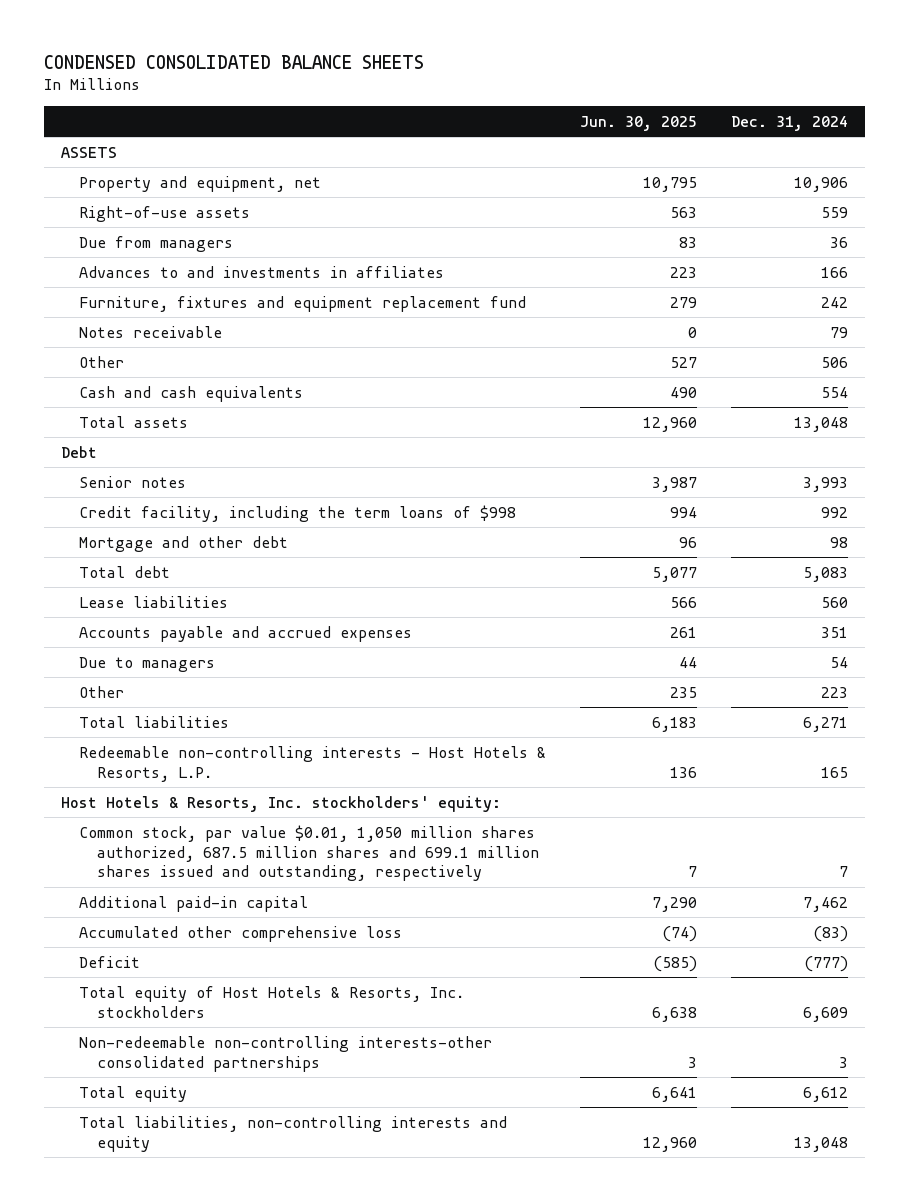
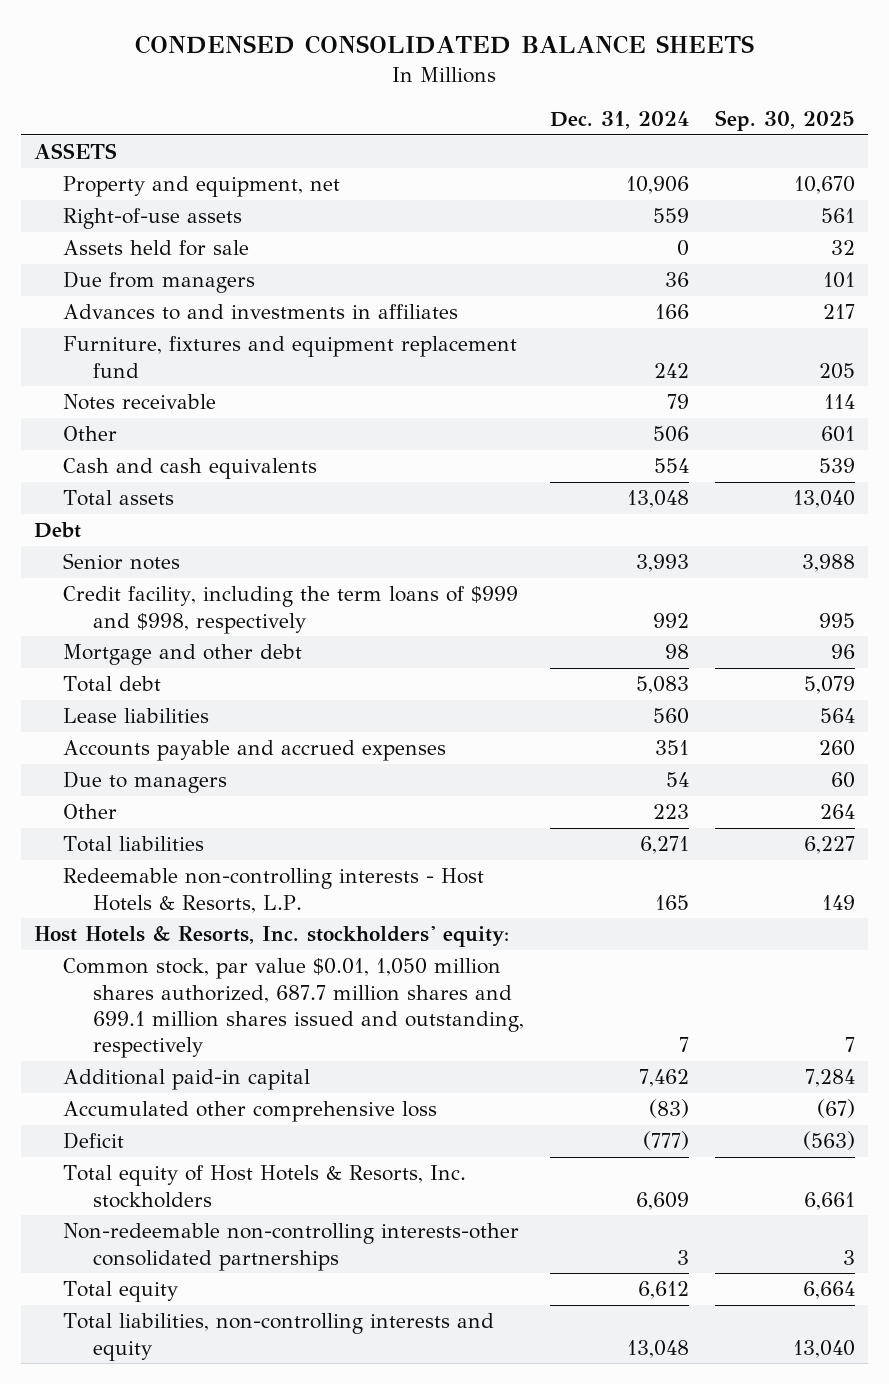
[579,115,697,131] Jun. 30, 2025 -> none
none -> [714,110,855,132] Sep. 30, 2025
none -> [63,240,250,257] Assets held for sale
[78,504,516,522] Credit facility, including the term loans of $998 -> [63,586,519,634] Credit facility, including the term loans of $999 and $998, respectively
[78,824,540,882] Common stock, par value $0.01, 1,050 million shares authorized, 687.5 million shares and 699.1 million shares issued and outstanding, respectively -> [63,958,524,1059] Common stock, par value $0.01, 1,050 million shares authorized, 687.7 million shares and 699.1 million shares issued and outstanding, respectively

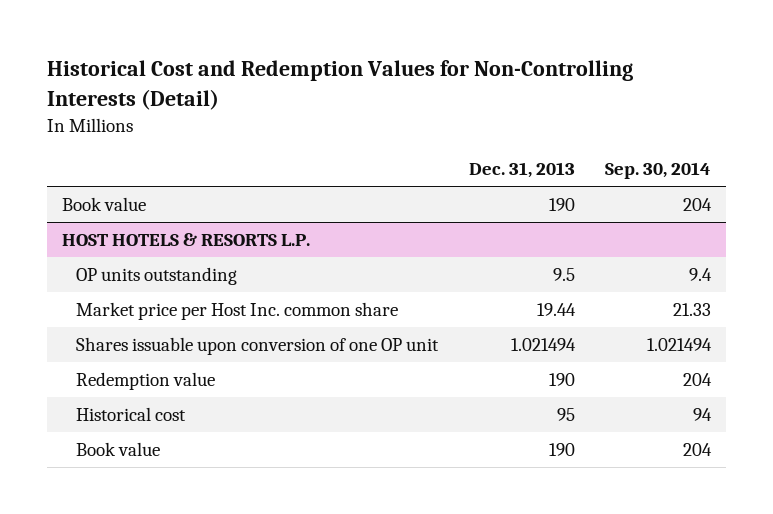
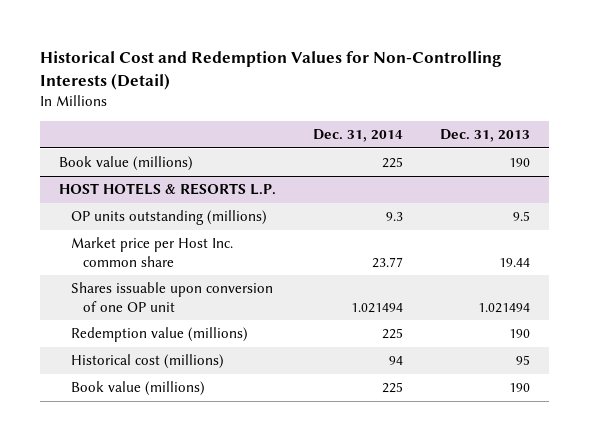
[604,162,711,180] Sep. 30, 2014 -> none
none -> [313,128,404,142] Dec. 31, 2014
[61,197,146,212] Book value -> [58,156,193,172] Book value (millions)
[76,267,238,286] OP units outstanding -> [70,210,267,226] OP units outstanding (millions)
[76,372,216,391] Redemption value -> [70,327,248,343] Redemption value (millions)
[76,407,187,422] Historical cost -> [70,354,224,370] Historical cost (millions)
[76,442,161,457] Book value -> [70,381,205,397] Book value (millions)

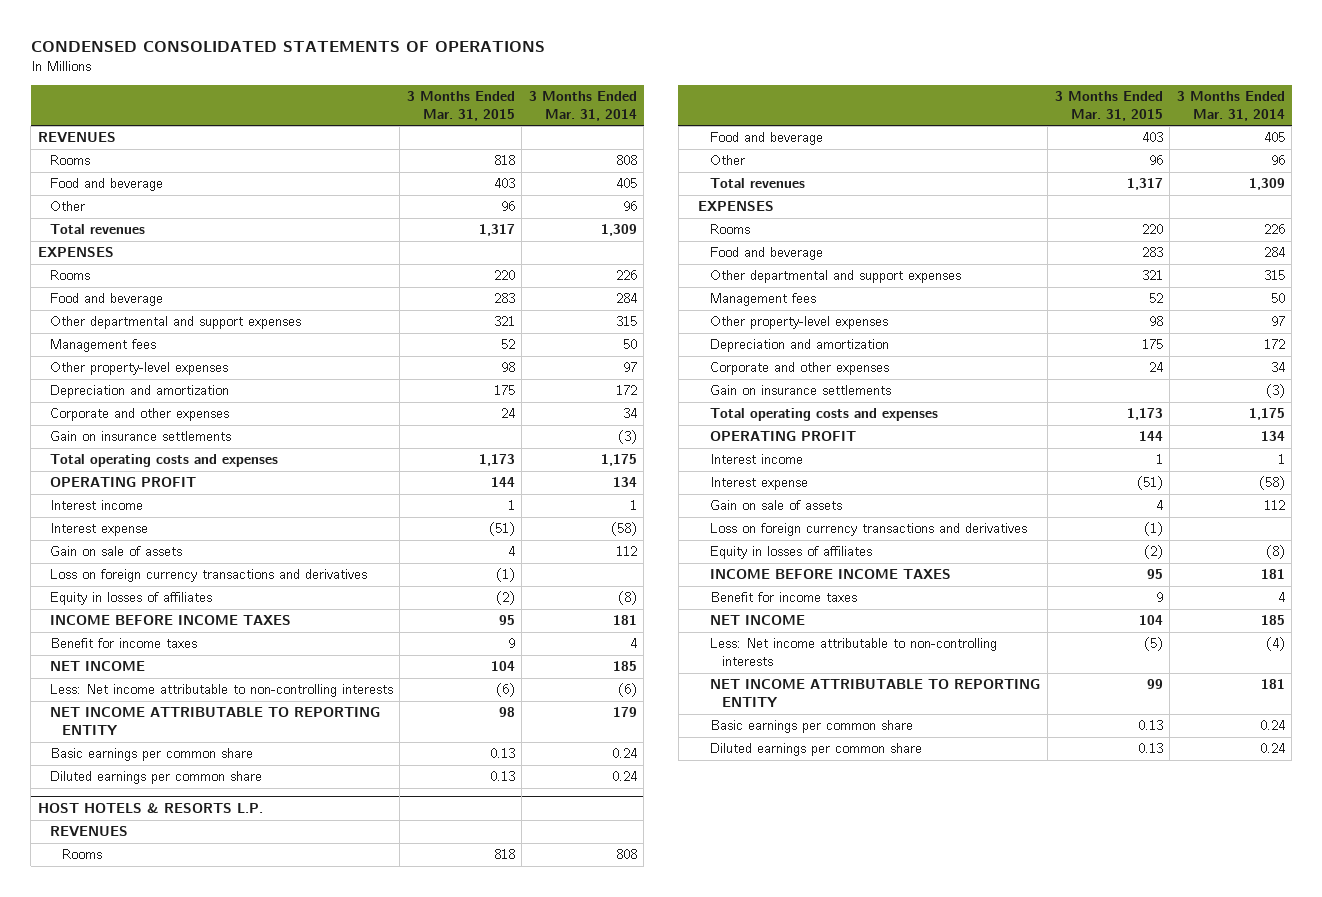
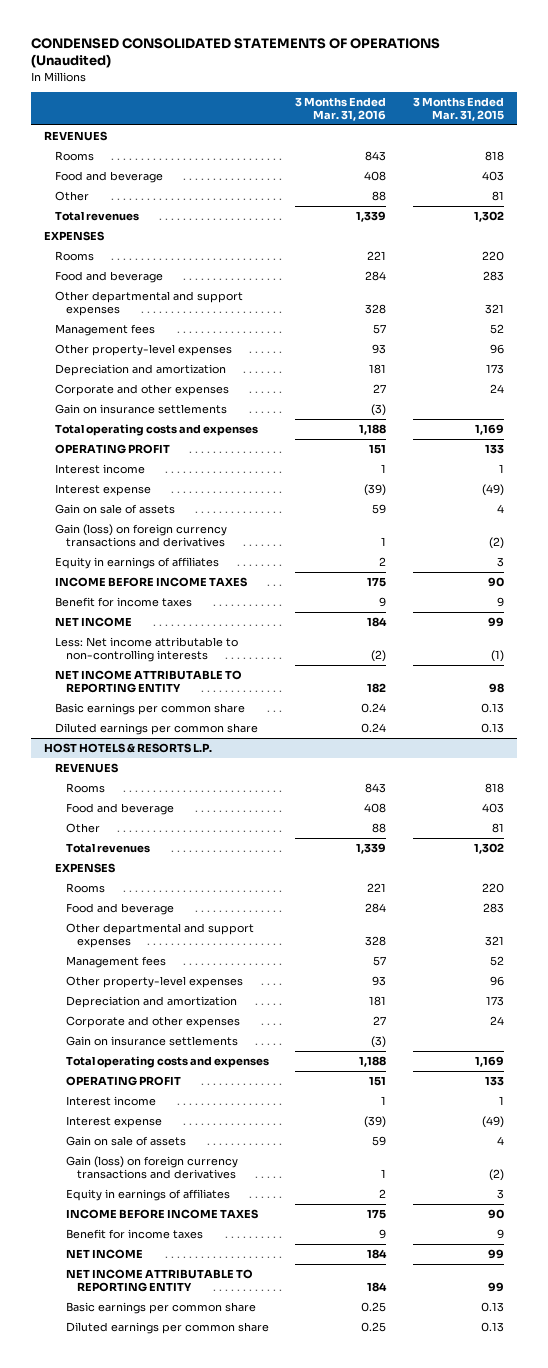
[30,41,545,53] CONDENSED CONSOLIDATED STATEMENTS OF OPERATIONS -> [30,38,440,69] CONDENSED CONSOLIDATED STATEMENTS OF OPERATIONS (Unaudited)
[528,90,637,121] 3 Months Ended Mar. 31, 2014 -> none
none -> [295,96,387,121] 3 Months Ended Mar. 31, 2016
[500,201,515,212] 96 -> [491,191,504,202] 81
[478,224,515,237] 1,317 -> [473,211,504,223] 1,302
[500,362,515,373] 98 -> [489,344,504,355] 96
[493,385,515,396] 175 -> [485,364,504,375] 173
[478,454,515,467] 1,173 -> [474,424,504,436] 1,169
[490,477,515,488] 144 -> [484,444,504,455] 133
[488,522,515,537] (51) -> [481,484,504,497] (49)
[49,569,367,583] Loss on foreign currency transactions and derivatives -> [54,524,227,548] Gain (loss) on foreign currency transactions and derivatives
[495,568,515,583] (1) -> [488,537,504,550] (2)
[49,592,212,606] Equity in losses of affiliates -> [54,557,219,570] Equity in earnings of affiliates
[495,591,515,606] (2) -> [496,557,504,568] 3
[498,615,515,626] 95 -> [487,577,504,588] 90
[490,661,515,672] 104 -> [487,617,504,628] 99
[495,683,515,698] (6) -> [490,650,504,663] (1)
[1148,155,1163,166] 96 -> [491,823,504,834] 81
[1126,178,1163,191] 1,317 -> [473,843,504,855] 1,302
[1148,316,1163,327] 98 -> [489,976,504,987] 96
[1141,339,1163,350] 175 -> [485,996,504,1007] 173
[1126,408,1163,421] 1,173 -> [474,1056,504,1068] 1,169
[1138,431,1163,442] 144 -> [484,1076,504,1087] 133
[1136,476,1163,491] (51) -> [481,1116,504,1129] (49)
[709,523,1027,537] Loss on foreign currency transactions and derivatives -> [65,1156,238,1180] Gain (loss) on foreign currency transactions and derivatives
[1143,522,1163,537] (1) -> [488,1169,504,1182] (2)
[709,546,872,560] Equity in losses of affiliates -> [65,1189,230,1202] Equity in earnings of affiliates
[1143,545,1163,560] (2) -> [496,1189,504,1200] 3
[1146,569,1163,580] 95 -> [487,1209,504,1220] 90
[709,638,997,667] Less: Net income attributable to non-controlling interests -> none
[1138,615,1163,626] 104 -> [487,1249,504,1260] 99

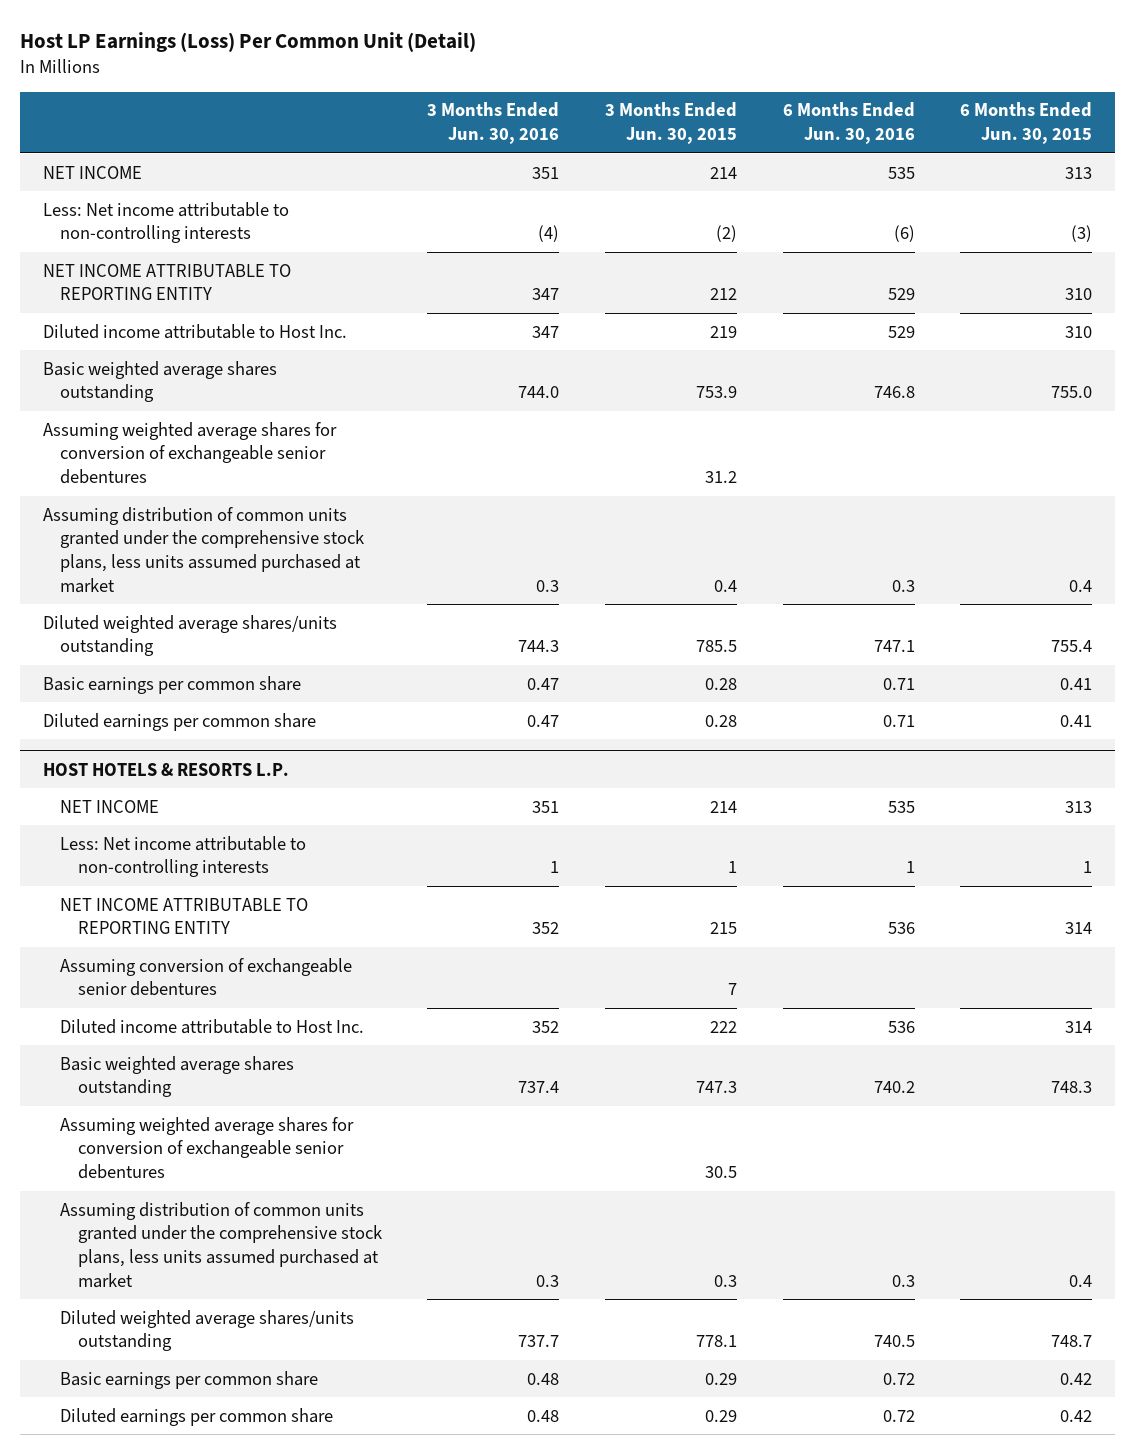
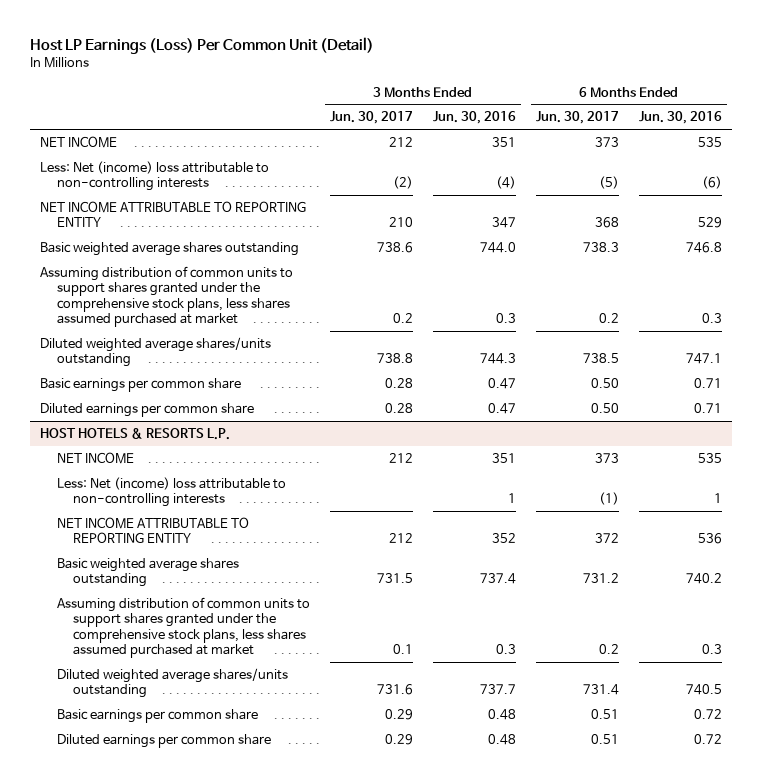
[604,102,737,144] 3 Months Ended Jun. 30, 2015 -> none
[960,102,1093,144] 6 Months Ended Jun. 30, 2015 -> none
none -> [329,111,413,125] Jun. 30, 2017
none -> [535,111,619,125] Jun. 30, 2017
[42,201,289,244] Less: Net income attributable to non-controlling interests -> [40,161,270,192] Less: Net (income) loss attributable to non-controlling interests
[42,323,347,339] Diluted income attributable to Host Inc. -> none
[42,421,337,485] Assuming weighted average shares for conversion of exchangeable senior debentures -> none
[42,506,365,593] Assuming distribution of common units granted under the comprehensive stock plans, less units assumed purchased at market -> [40,266,294,328] Assuming distribution of common units to support shares granted under the comprehensive stock plans, less shares assumed purchased at market
[60,835,307,878] Less: Net income attributable to non-controlling interests -> [56,477,286,508] Less: Net (income) loss attributable to non-controlling interests
[60,957,353,997] Assuming conversion of exchangeable senior debentures -> none
[60,1018,365,1034] Diluted income attributable to Host Inc. -> none
[60,1116,355,1180] Assuming weighted average shares for conversion of exchangeable senior debentures -> none
[60,1201,382,1288] Assuming distribution of common units granted under the comprehensive stock plans, less units assumed purchased at market -> [56,597,310,659] Assuming distribution of common units to support shares granted under the comprehensive stock plans, less shares assumed purchased at market

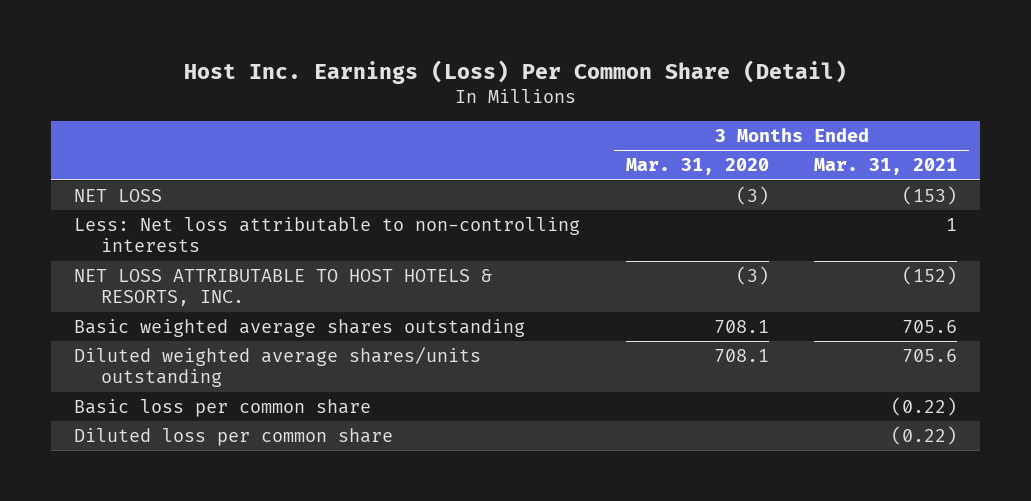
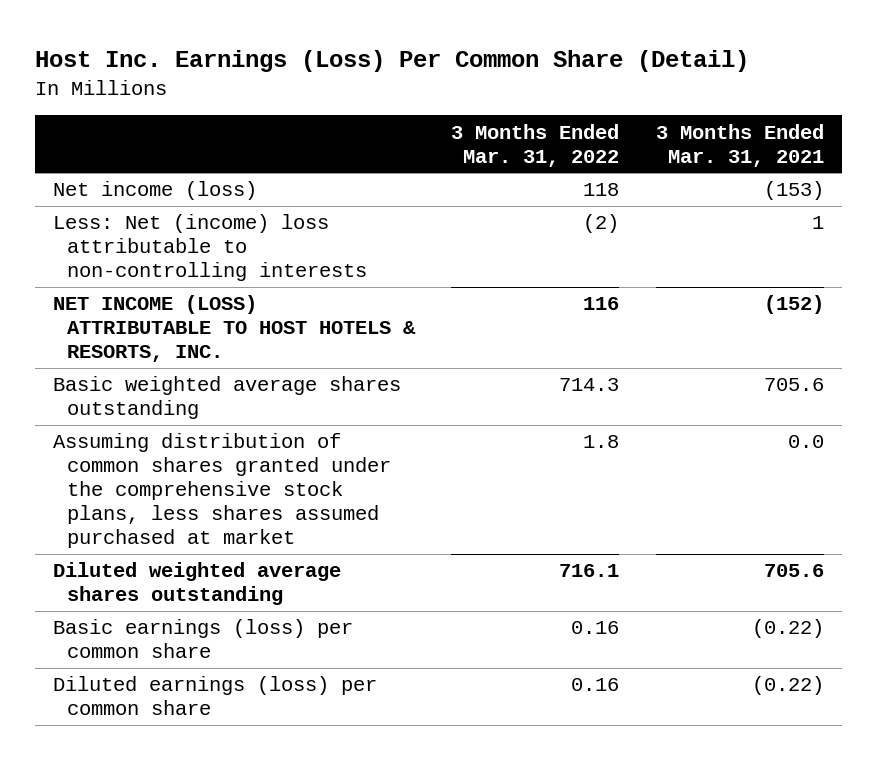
[625,158,769,176] Mar. 31, 2020 -> none
none -> [451,123,620,167] 3 Months Ended Mar. 31, 2022
[73,188,162,202] NET LOSS -> [52,181,257,201] Net income (loss)
[73,216,580,253] Less: Net loss attributable to non-controlling interests -> [52,214,368,282] Less: Net (income) loss attributable to non-controlling interests
[73,268,492,307] NET LOSS ATTRIBUTABLE TO HOST HOTELS & RESORTS, INC. -> [52,295,417,363] NET INCOME (LOSS) ATTRIBUTABLE TO HOST HOTELS & RESORTS, INC.
none -> [52,433,392,549] Assuming distribution of common shares granted under the comprehensive stock plans, less shares assumed purchased at market
[73,346,481,388] Diluted weighted average shares/units outstanding -> [52,562,341,606] Diluted weighted average shares outstanding
[73,398,371,417] Basic loss per common share -> [52,619,353,659] Basic earnings (loss) per common share
[73,427,393,446] Diluted loss per common share -> [52,676,377,716] Diluted earnings (loss) per common share

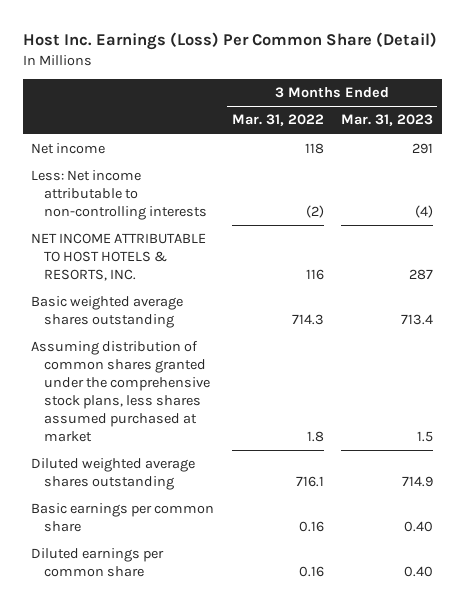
[655,123,824,167] 3 Months Ended Mar. 31, 2021 -> none
none -> [340,114,433,127] Mar. 31, 2023
[52,181,257,201] Net income (loss) -> [31,143,106,155] Net income
[52,214,368,282] Less: Net (income) loss attributable to non-controlling interests -> [31,170,207,221] Less: Net income attributable to non-controlling interests
[52,295,417,363] NET INCOME (LOSS) ATTRIBUTABLE TO HOST HOTELS & RESORTS, INC. -> [31,233,207,282] NET INCOME ATTRIBUTABLE TO HOST HOTELS & RESORTS, INC.
[52,619,353,659] Basic earnings (loss) per common share -> [31,503,215,533] Basic earnings per common share
[52,676,377,716] Diluted earnings (loss) per common share -> [31,548,165,578] Diluted earnings per common share

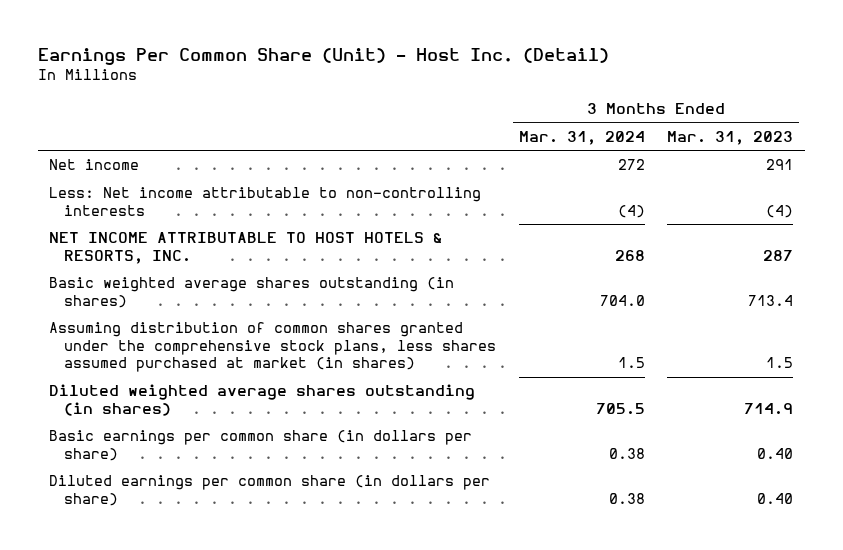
[22,32,437,51] Host Inc. Earnings (Loss) Per Common Share (Detail) -> [38,47,610,65] Earnings Per Common Share (Unit) - Host Inc. (Detail)
[231,114,324,127] Mar. 31, 2022 -> none
none -> [518,130,645,145] Mar. 31, 2024
[31,296,184,329] Basic weighted average shares outstanding -> [49,277,455,308] Basic weighted average shares outstanding (in shares)
[31,341,210,443] Assuming distribution of common shares granted under the comprehensive stock plans, less shares assumed purchased at market -> [49,322,497,373] Assuming distribution of common shares granted under the comprehensive stock plans, less shares assumed purchased at market (in shares)
[31,458,196,491] Diluted weighted average shares outstanding -> [49,384,476,416] Diluted weighted average shares outstanding (in shares)
[31,503,215,533] Basic earnings per common share -> [49,430,473,461] Basic earnings per common share (in dollars per share)
[31,548,165,578] Diluted earnings per common share -> [49,475,491,506] Diluted earnings per common share (in dollars per share)

